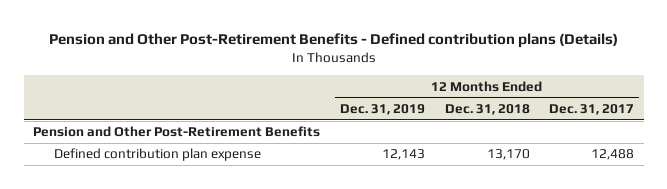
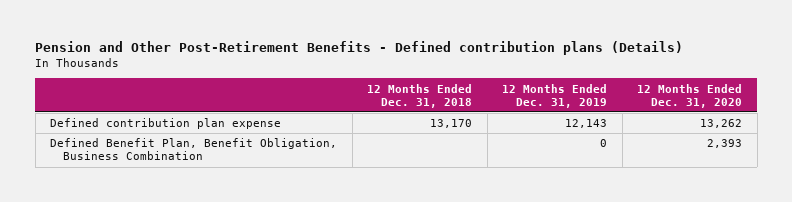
[549,104,635,116] Dec. 31, 2017 -> none
none -> [637,83,743,108] 12 Months Ended Dec. 31, 2020
[33,126,321,138] Pension and Other Post-Retirement Benefits -> none
none -> [50,138,338,161] Defined Benefit Plan, Benefit Obligation, Business Combination

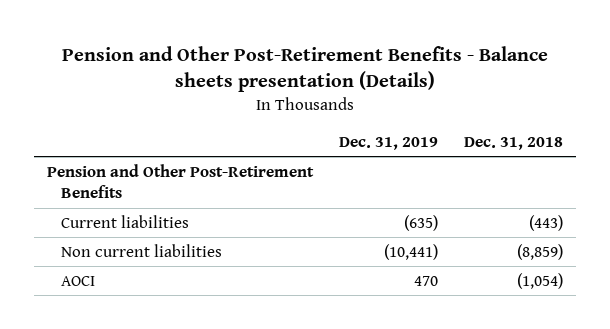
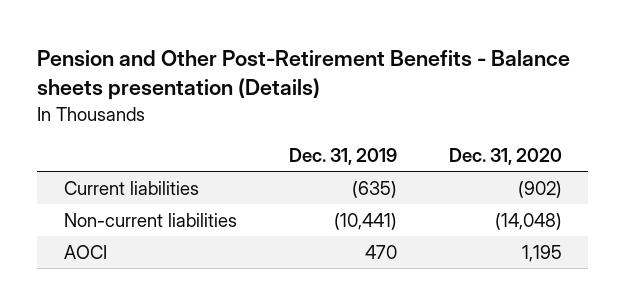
[463,136,563,150] Dec. 31, 2018 -> none
none -> [448,147,562,165] Dec. 31, 2020
[47,163,315,199] Pension and Other Post-Retirement Benefits -> none
[60,243,222,257] Non current liabilities -> [63,212,237,227] Non-current liabilities

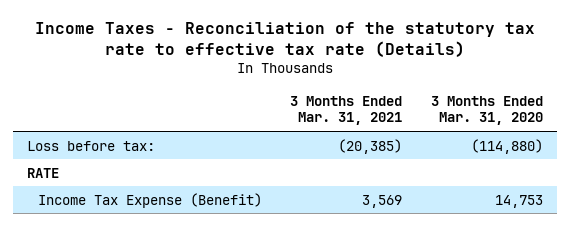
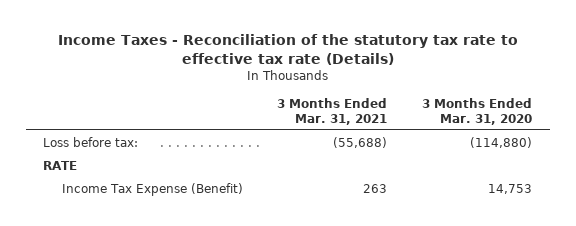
[338,138,403,154] (20,385) -> [333,136,388,148] (55,688)
[362,194,403,208] 3,569 -> [363,183,388,193] 263

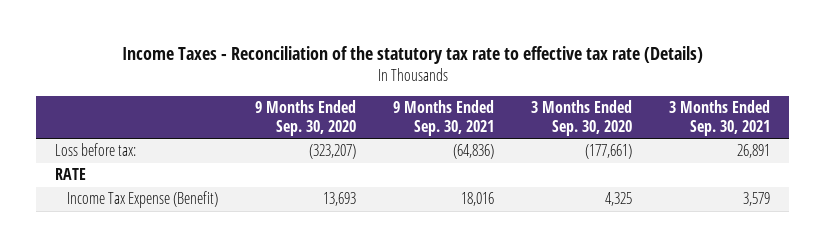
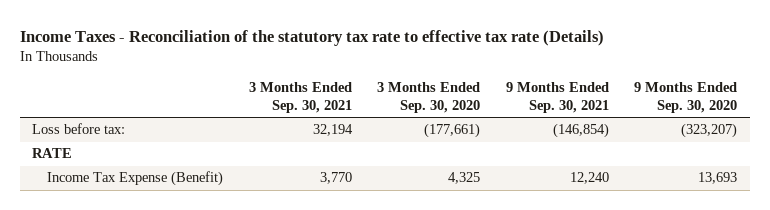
[453,144,495,160] (64,836) -> [552,123,609,139] (146,854)
[737,144,771,159] 26,891 -> [312,124,353,137] 32,194
[461,192,495,207] 18,016 -> [569,172,609,185] 12,240
[743,192,771,207] 3,579 -> [319,172,352,185] 3,770

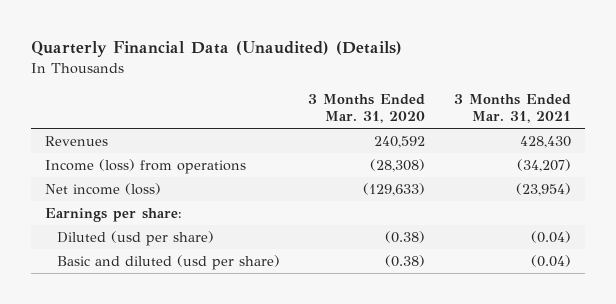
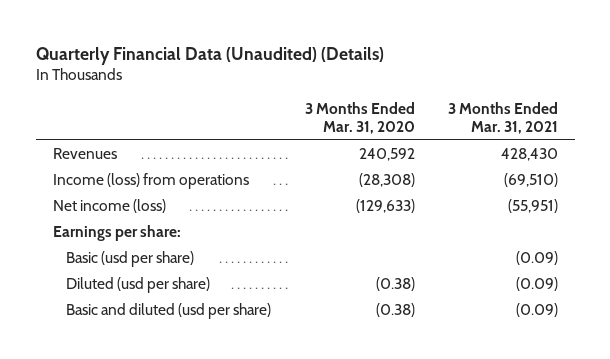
[516,158,571,172] (34,207) -> [503,173,558,188] (69,510)
[515,182,571,196] (23,954) -> [507,199,558,214] (55,951)
none -> [66,251,195,268] Basic (usd per share)
[530,230,571,243] (0.04) -> [515,277,558,292] (0.09)
[530,254,571,267] (0.04) -> [515,303,558,318] (0.09)

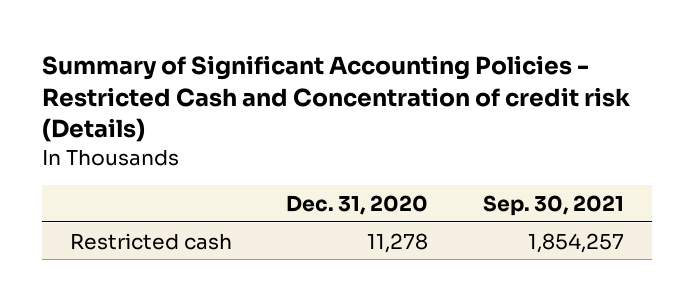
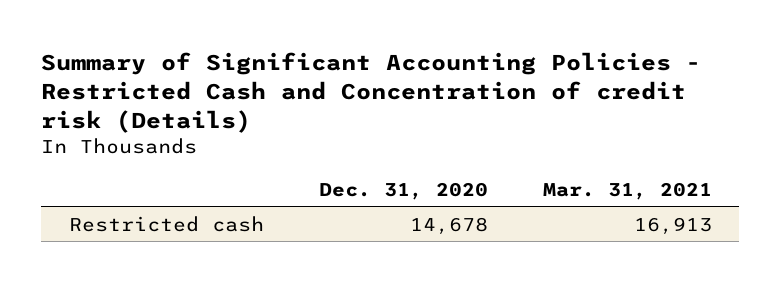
[483,194,625,216] Sep. 30, 2021 -> none
none -> [542,181,712,200] Mar. 31, 2021
[367,232,429,253] 11,278 -> [409,216,488,235] 14,678

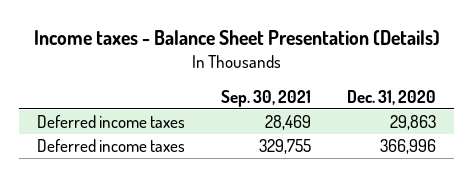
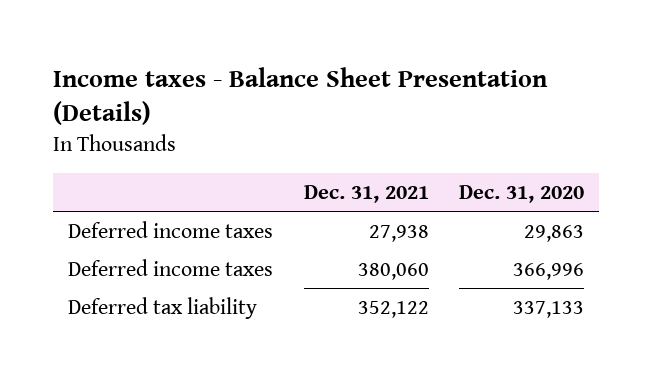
[221,89,312,107] Sep. 30, 2021 -> none
none -> [303,184,429,203] Dec. 31, 2021
none -> [68,296,258,319] Deferred tax liability

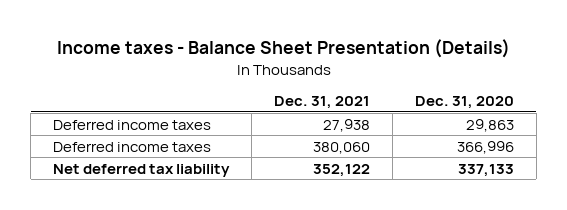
[68,296,258,319] Deferred tax liability -> [53,163,231,177] Net deferred tax liability

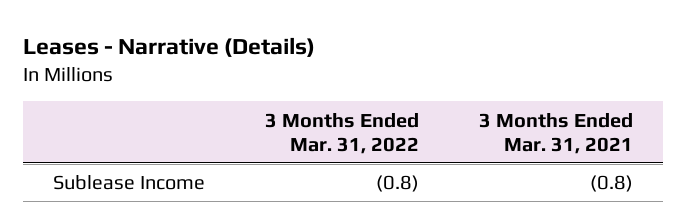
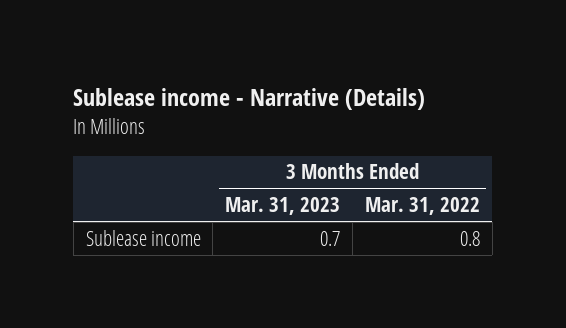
[23,37,316,58] Leases - Narrative (Details) -> [73,88,426,111] Sublease income - Narrative (Details)
[478,112,633,154] 3 Months Ended Mar. 31, 2021 -> none
none -> [225,197,341,216] Mar. 31, 2023
[53,175,206,191] Sublease Income -> [85,229,201,246] Sublease income
[376,175,420,193] (0.8) -> [460,230,481,246] 0.8

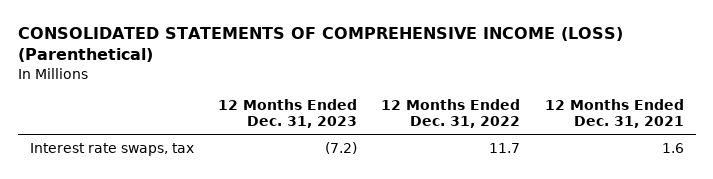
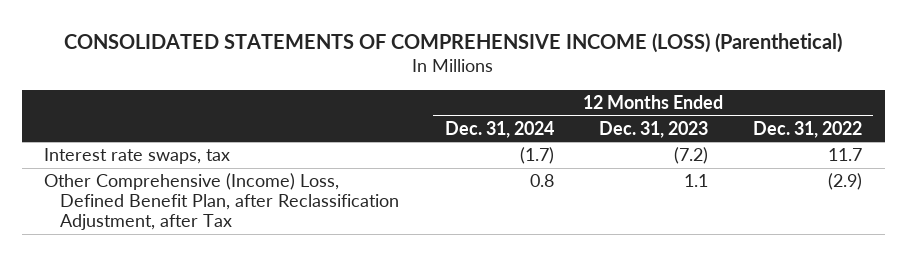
[544,99,684,129] 12 Months Ended Dec. 31, 2021 -> none
none -> [444,120,554,138] Dec. 31, 2024
none -> [44,173,400,231] Other Comprehensive (Income) Loss, Defined Benefit Plan, after Reclassification Adjustment, after Tax

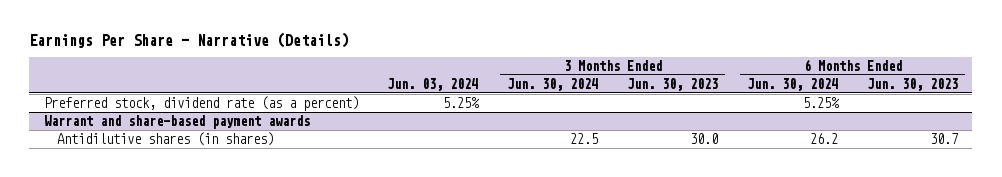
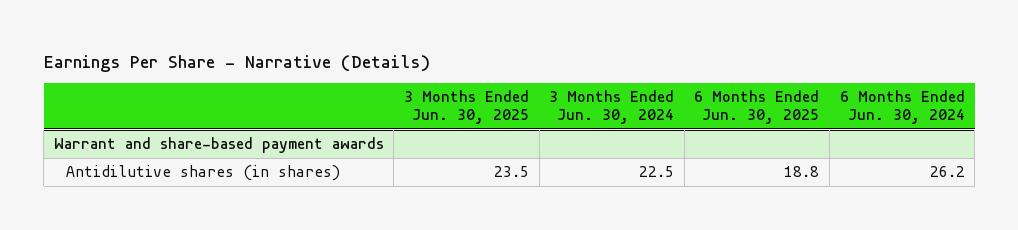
[387,77,479,91] Jun. 03, 2024 -> none
[627,77,719,91] Jun. 30, 2023 -> none
[866,77,958,91] Jun. 30, 2023 -> none
none -> [404,90,530,125] 3 Months Ended Jun. 30, 2025
none -> [694,90,820,125] 6 Months Ended Jun. 30, 2025
[43,95,359,111] Preferred stock, dividend rate (as a percent) -> none

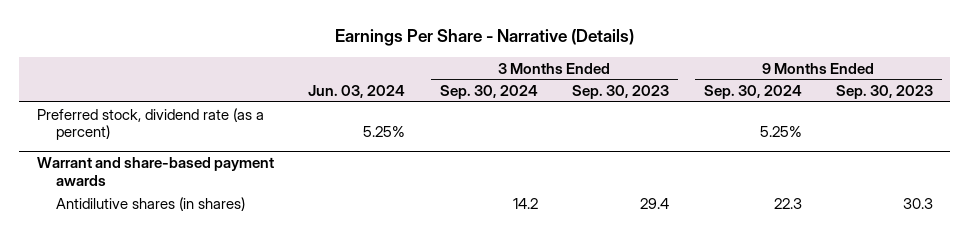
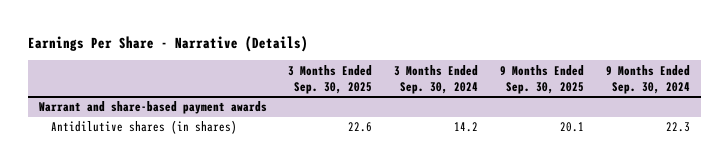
[308,84,406,98] Jun. 03, 2024 -> none
[572,84,670,99] Sep. 30, 2023 -> none
[836,84,934,99] Sep. 30, 2023 -> none
none -> [288,64,373,94] 3 Months Ended Sep. 30, 2025
none -> [499,64,584,94] 9 Months Ended Sep. 30, 2025
[36,107,264,141] Preferred stock, dividend rate (as a percent) -> none

